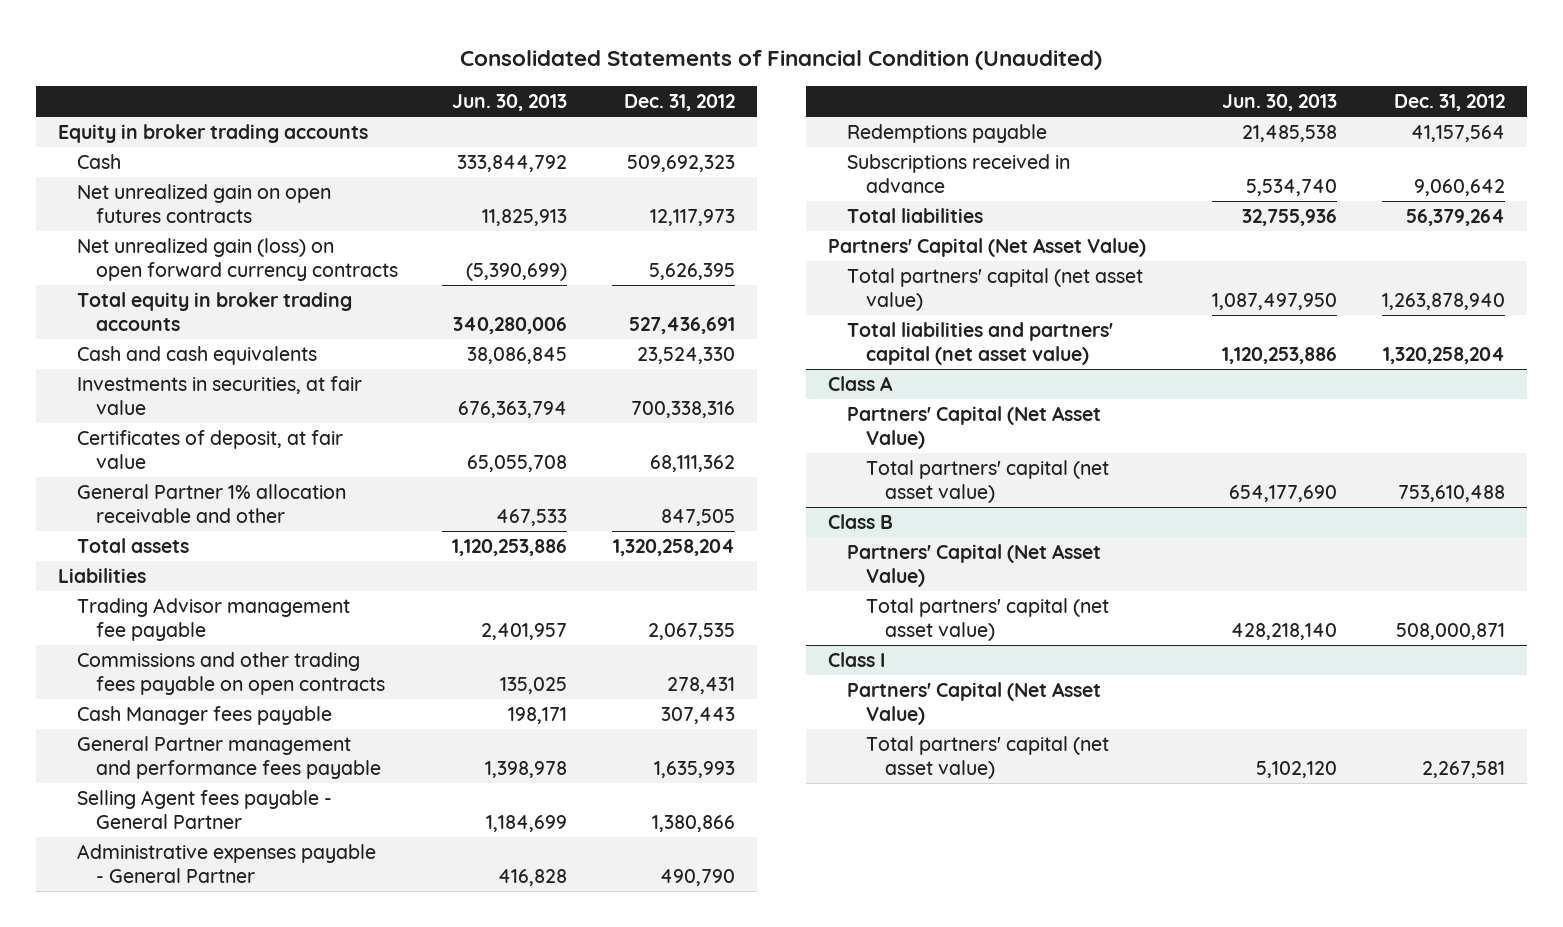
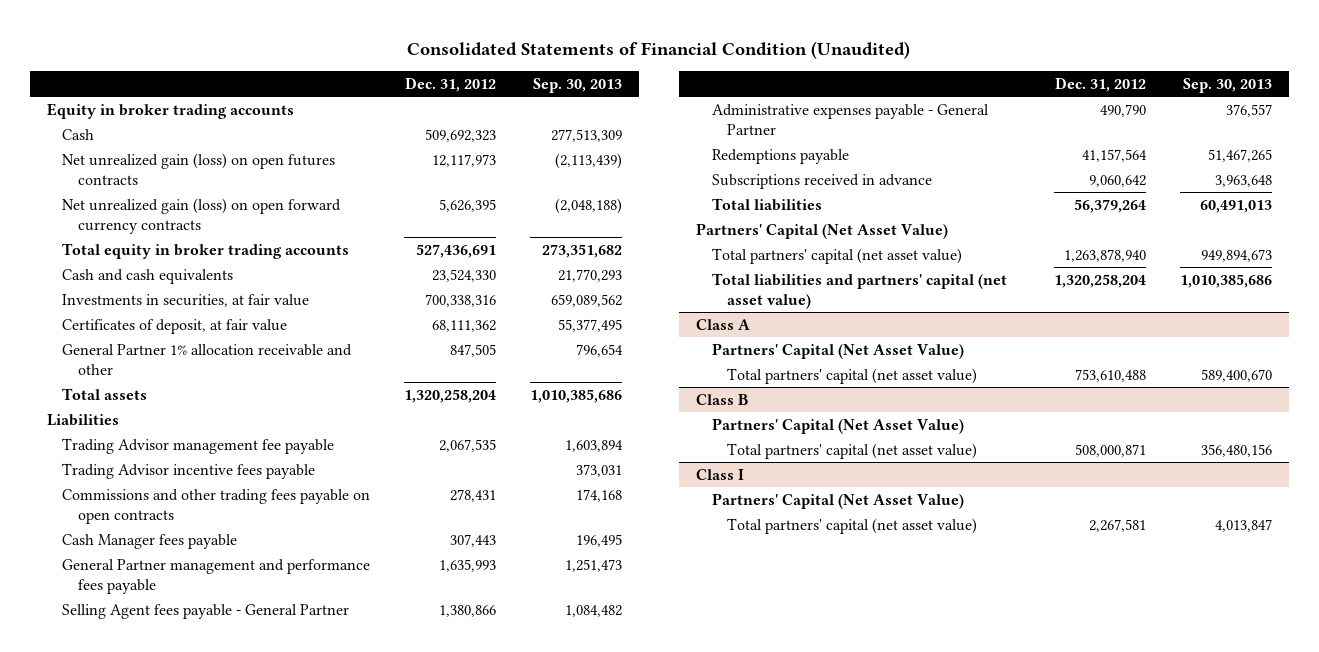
[452,94,568,112] Jun. 30, 2013 -> none
none -> [533,77,623,93] Sep. 30, 2013
[76,184,331,224] Net unrealized gain on open futures contracts -> [62,152,336,185] Net unrealized gain (loss) on open futures contracts
none -> [62,462,316,479] Trading Advisor incentive fees payable

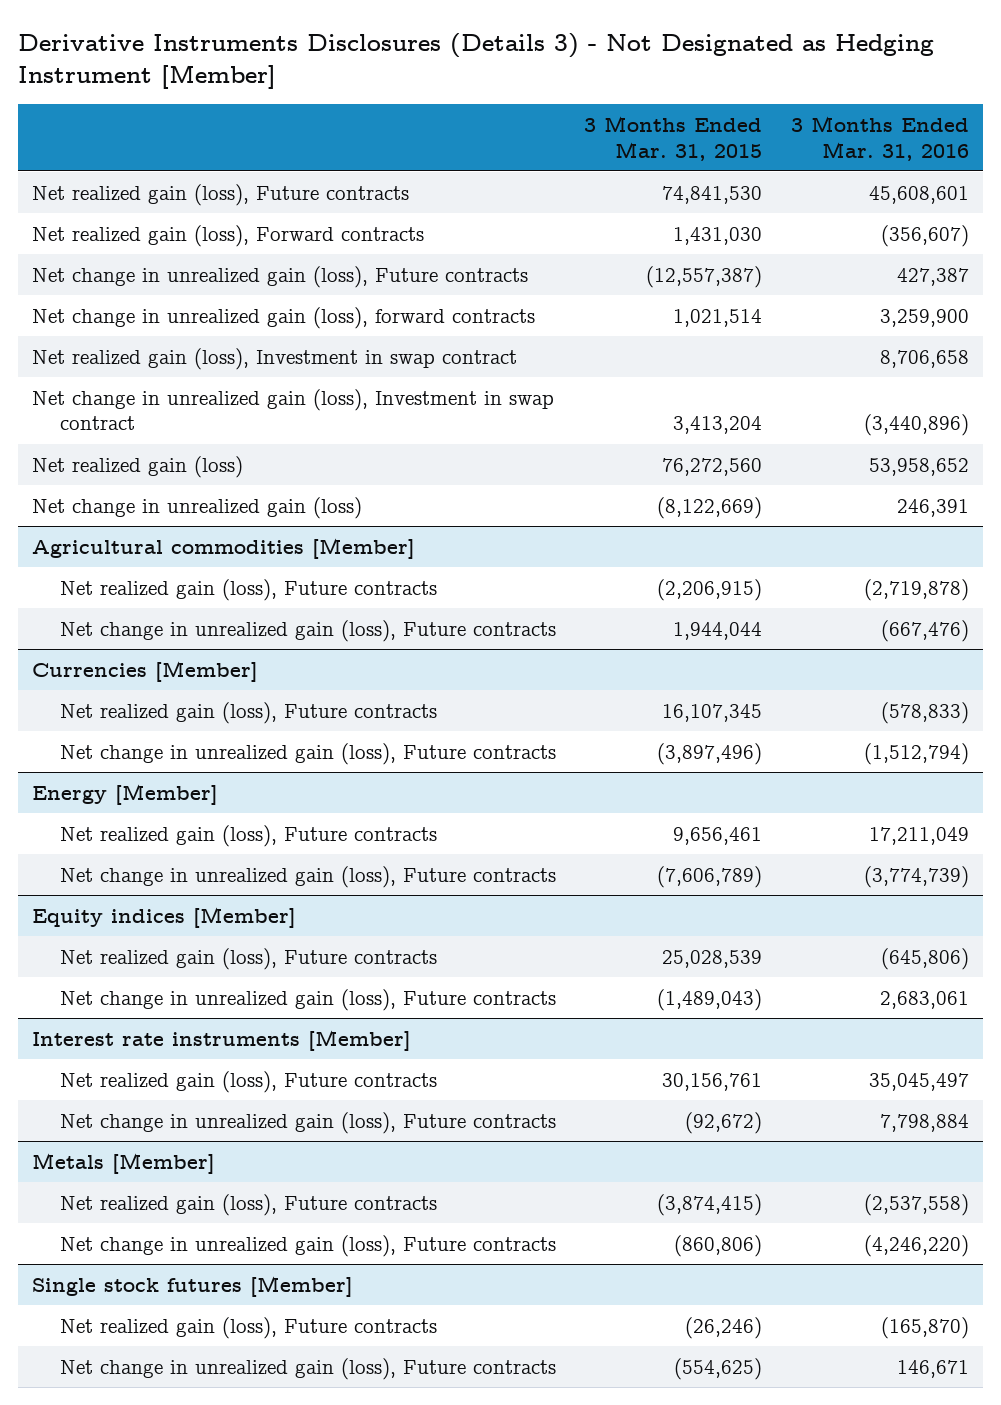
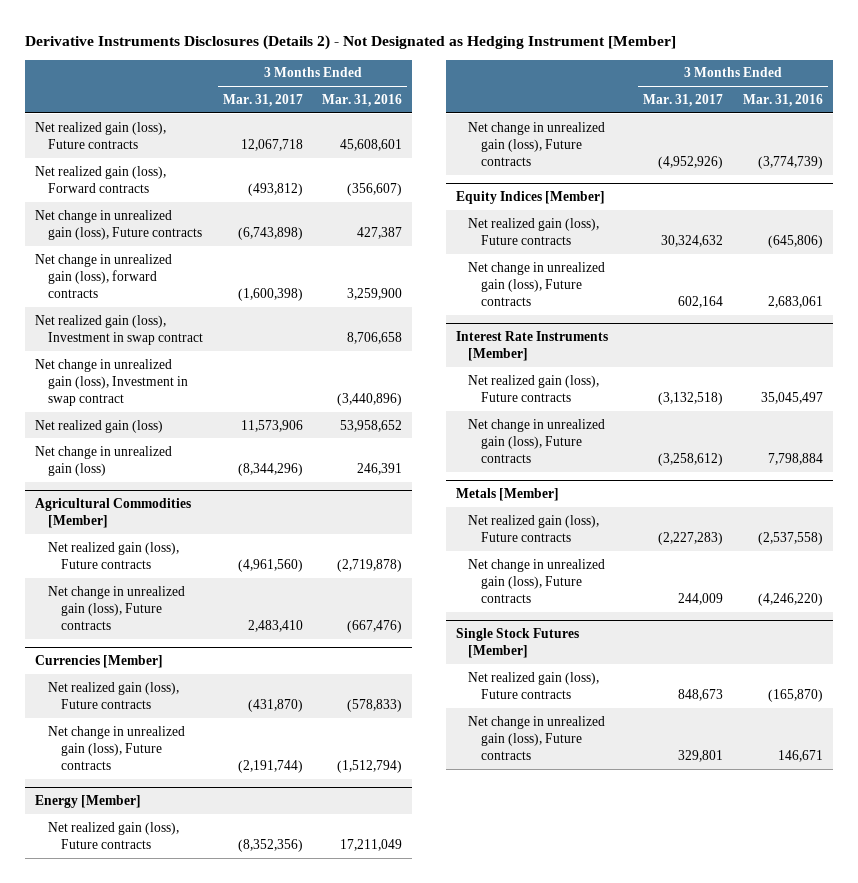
[18,32,935,90] Derivative Instruments Disclosures (Details 3) - Not Designated as Hedging Instrument [Member] -> [25,35,677,51] Derivative Instruments Disclosures (Details 2) - Not Designated as Hedging Instrument [Member]
[584,116,763,161] 3 Months Ended Mar. 31, 2015 -> none
none -> [222,93,303,107] Mar. 31, 2017
[32,537,416,559] Agricultural commodities [Member] -> [35,498,192,529] Agricultural Commodities [Member]
[32,906,297,928] Equity indices [Member] -> [455,191,605,205] Equity Indices [Member]
[32,1029,412,1051] Interest rate instruments [Member] -> [455,331,608,362] Interest Rate Instruments [Member]
[32,1275,354,1297] Single stock futures [Member] -> [455,628,579,659] Single Stock Futures [Member]

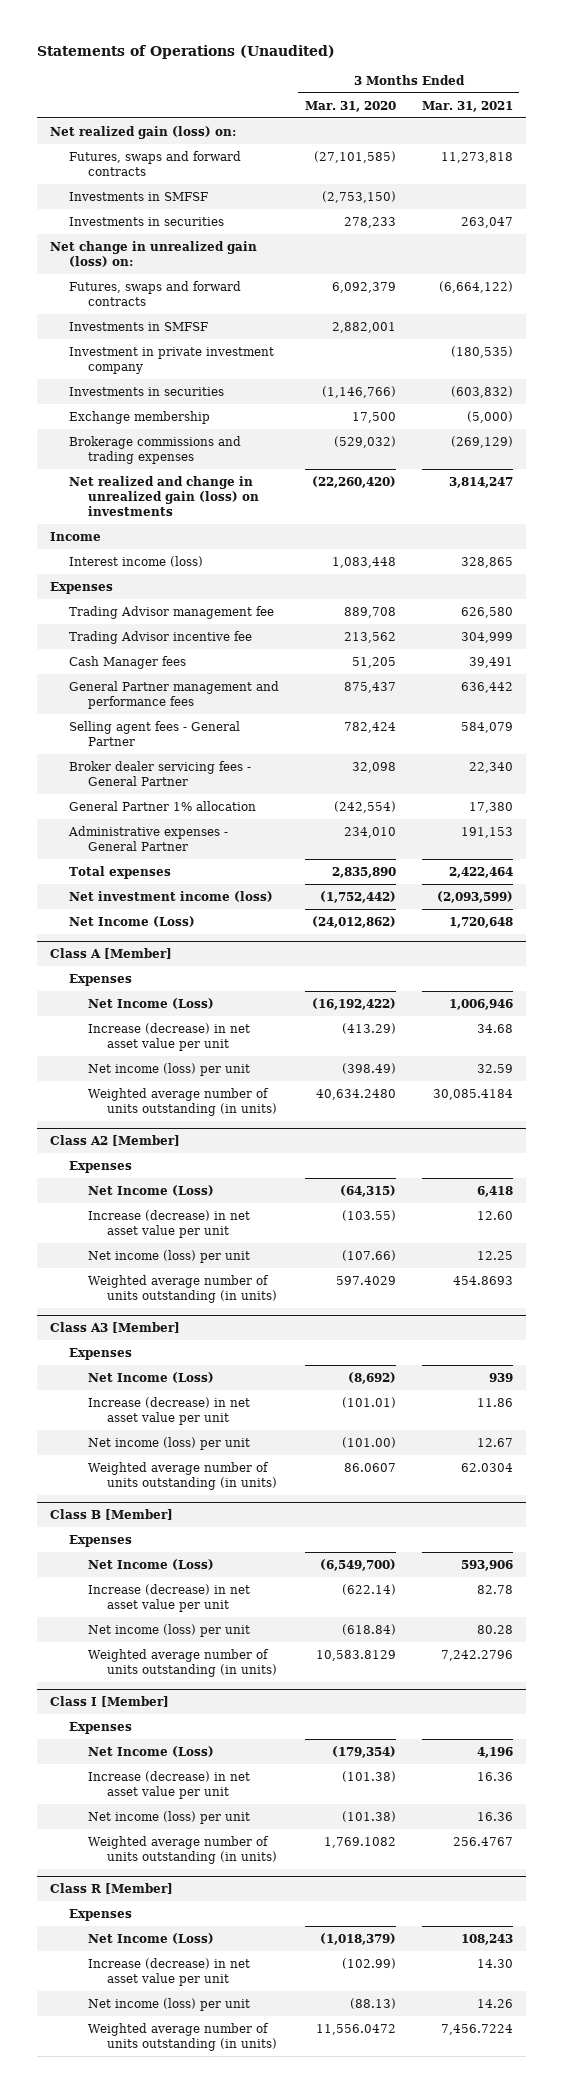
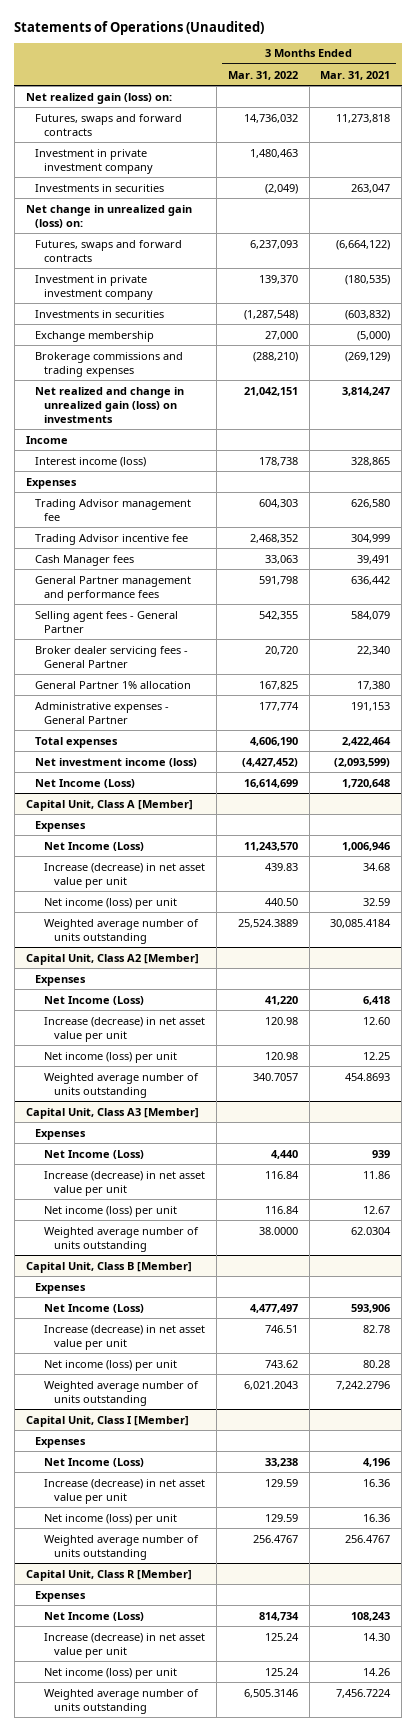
[304,100,396,112] Mar. 31, 2020 -> none
none -> [227,70,298,80] Mar. 31, 2022
[68,191,208,201] Investments in SMFSF -> [34,148,154,174] Investment in private investment company
[68,321,208,331] Investments in SMFSF -> none
[50,948,173,960] Class A [Member] -> [25,799,193,811] Capital Unit, Class A [Member]
[87,1087,277,1116] Weighted average number of units outstanding (in units) -> [44,918,200,944] Weighted average number of units outstanding
[50,1135,181,1147] Class A2 [Member] -> [25,953,199,965] Capital Unit, Class A2 [Member]
[87,1274,277,1303] Weighted average number of units outstanding (in units) -> [44,1072,200,1098] Weighted average number of units outstanding
[50,1322,181,1334] Class A3 [Member] -> [25,1107,199,1119] Capital Unit, Class A3 [Member]
[87,1461,277,1490] Weighted average number of units outstanding (in units) -> [44,1226,200,1252] Weighted average number of units outstanding
[50,1509,174,1521] Class B [Member] -> [25,1261,192,1273] Capital Unit, Class B [Member]
[87,1648,277,1677] Weighted average number of units outstanding (in units) -> [44,1380,200,1406] Weighted average number of units outstanding
[50,1696,170,1708] Class I [Member] -> [25,1415,189,1427] Capital Unit, Class I [Member]
[87,1835,277,1864] Weighted average number of units outstanding (in units) -> [44,1534,200,1560] Weighted average number of units outstanding
[50,1883,174,1895] Class R [Member] -> [25,1569,192,1581] Capital Unit, Class R [Member]
[87,2022,277,2051] Weighted average number of units outstanding (in units) -> [44,1688,200,1714] Weighted average number of units outstanding

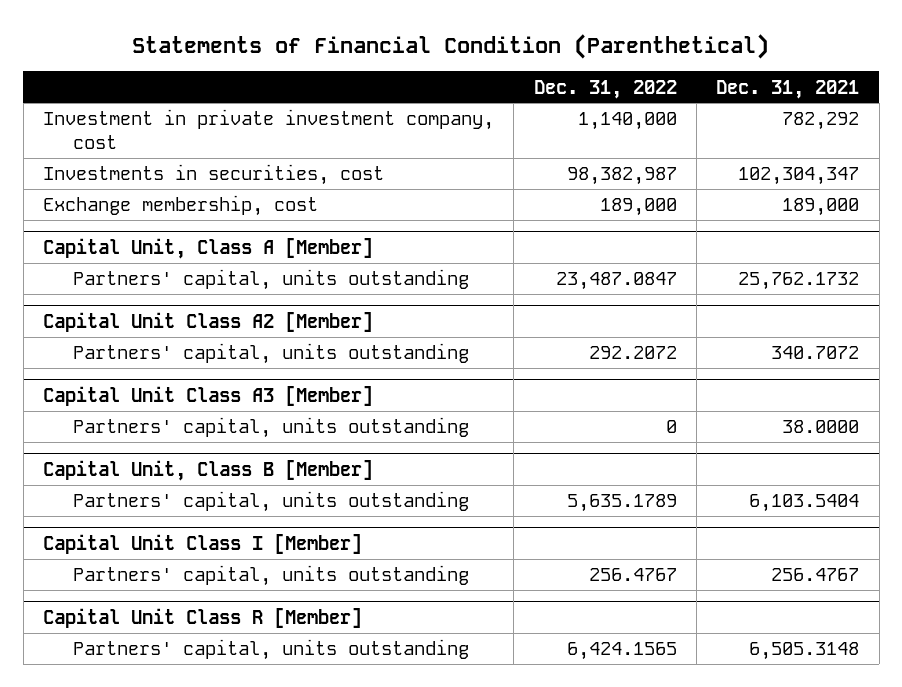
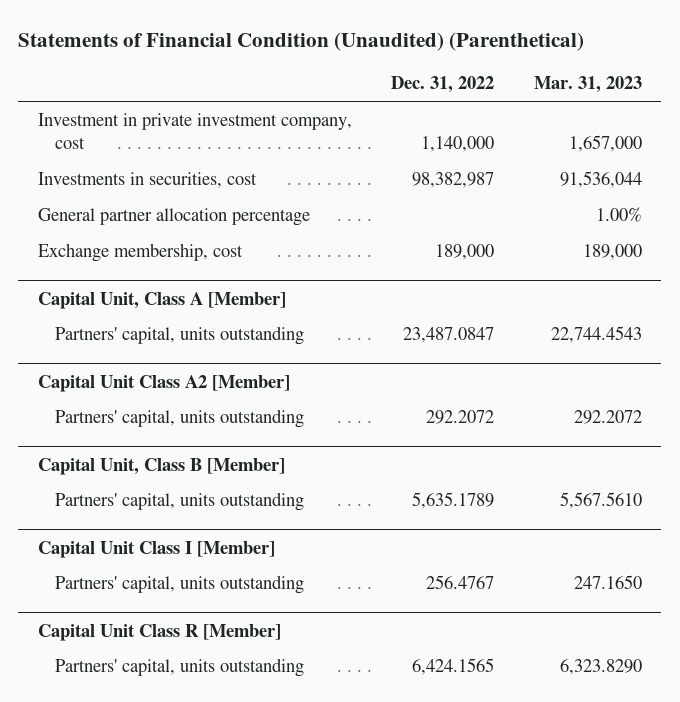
[132,33,770,59] Statements of Financial Condition (Parenthetical) -> [18,31,585,51] Statements of Financial Condition (Unaudited) (Parenthetical)
[716,79,860,99] Dec. 31, 2021 -> none
none -> [533,76,642,94] Mar. 31, 2023
none -> [38,207,311,226] General partner allocation percentage
[42,386,373,407] Capital Unit Class A3 [Member] -> none
[73,417,470,439] Partners' capital, units outstanding -> none

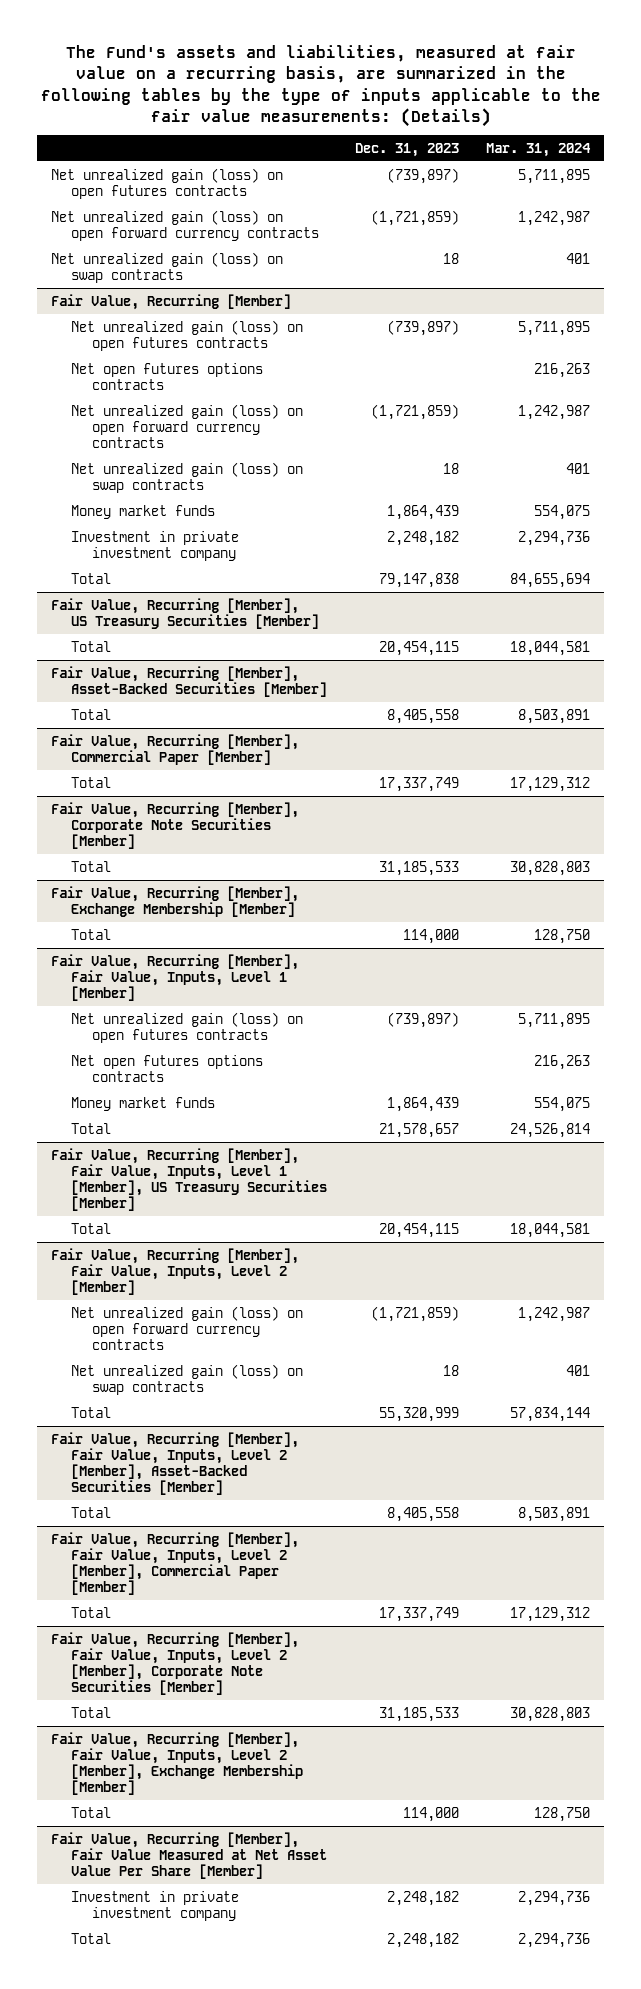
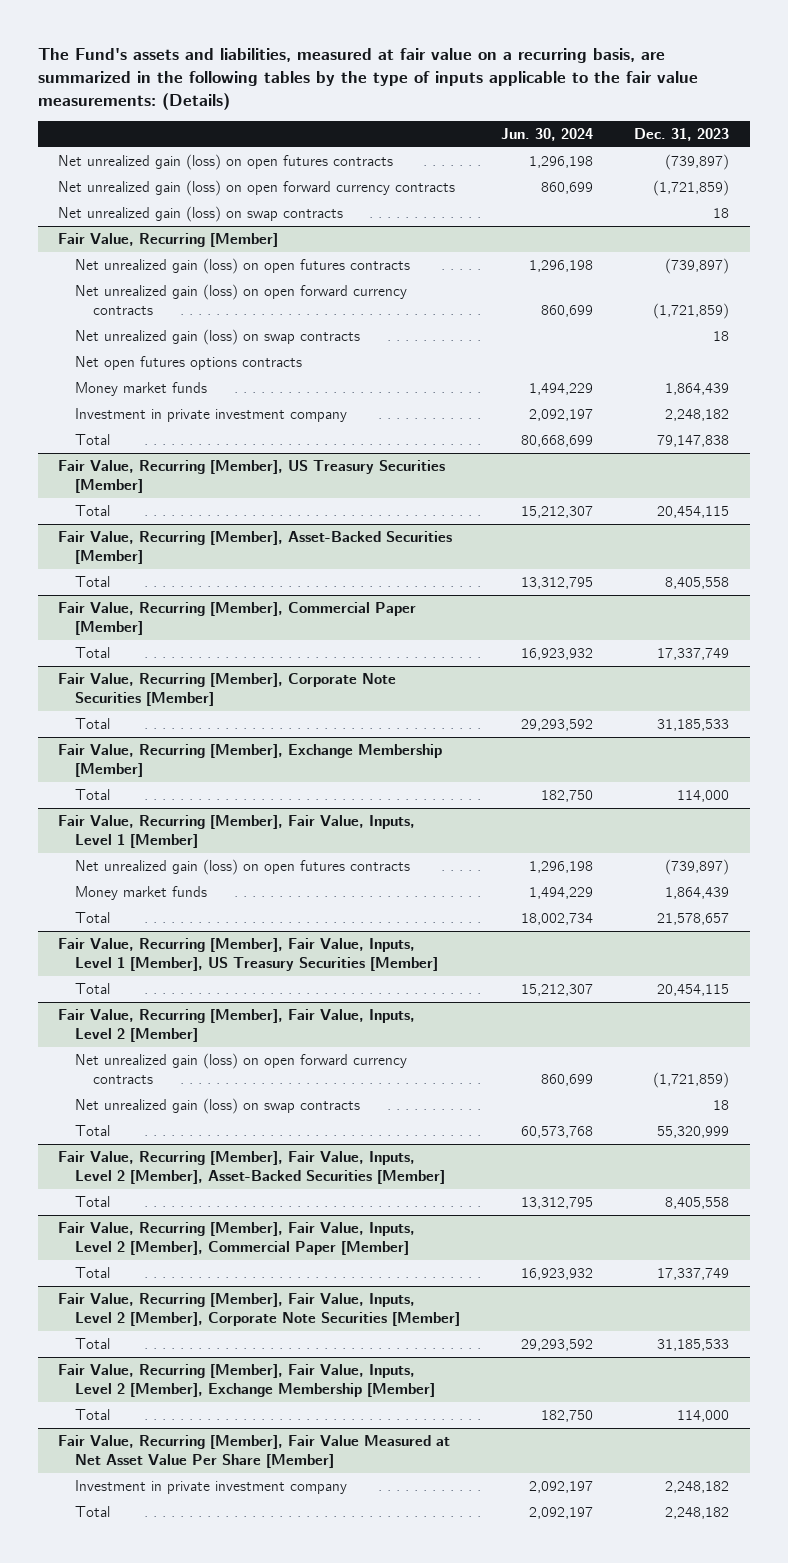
[486,142,592,157] Mar. 31, 2024 -> none
none -> [501,127,594,141] Jun. 30, 2024
[71,362,264,390] Net open futures options contracts -> [75,356,303,371] Net open futures options contracts
[71,1054,264,1082] Net open futures options contracts -> none

